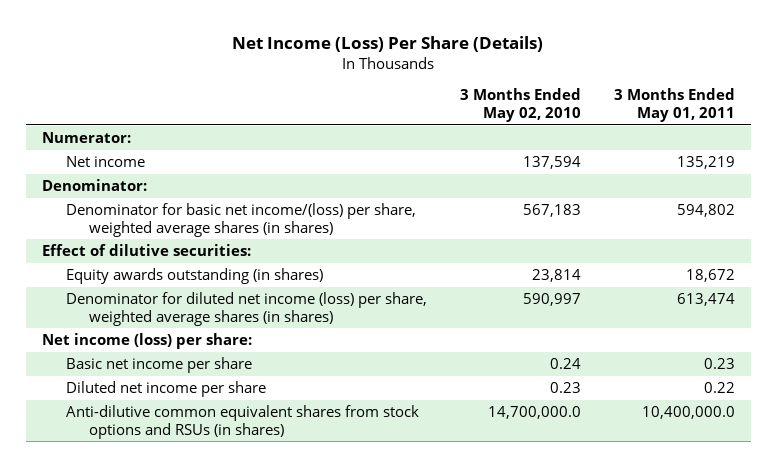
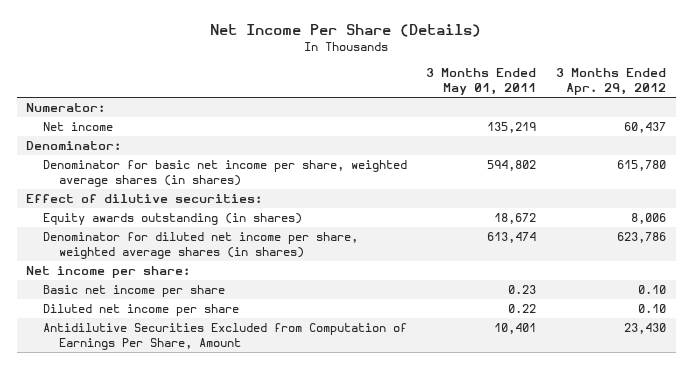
[232,35,544,52] Net Income (Loss) Per Share (Details) -> [210,24,482,38] Net Income Per Share (Details)
[459,88,581,123] 3 Months Ended May 02, 2010 -> none
none -> [555,68,666,96] 3 Months Ended Apr. 29, 2012
[65,203,416,237] Denominator for basic net income/(loss) per share, weighted average shares (in shares) -> [42,159,407,188] Denominator for basic net income per share, weighted average shares (in shares)
[65,292,427,326] Denominator for diluted net income (loss) per share, weighted average shares (in shares) -> [42,231,358,260] Denominator for diluted net income per share, weighted average shares (in shares)
[42,333,253,350] Net income (loss) per share: -> [26,265,191,278] Net income per share:
[65,405,419,439] Anti-dilutive common equivalent shares from stock options and RSUs (in shares) -> none
none -> [42,322,407,351] Antidilutive Securities Excluded from Computation of Earnings Per Share, Amount

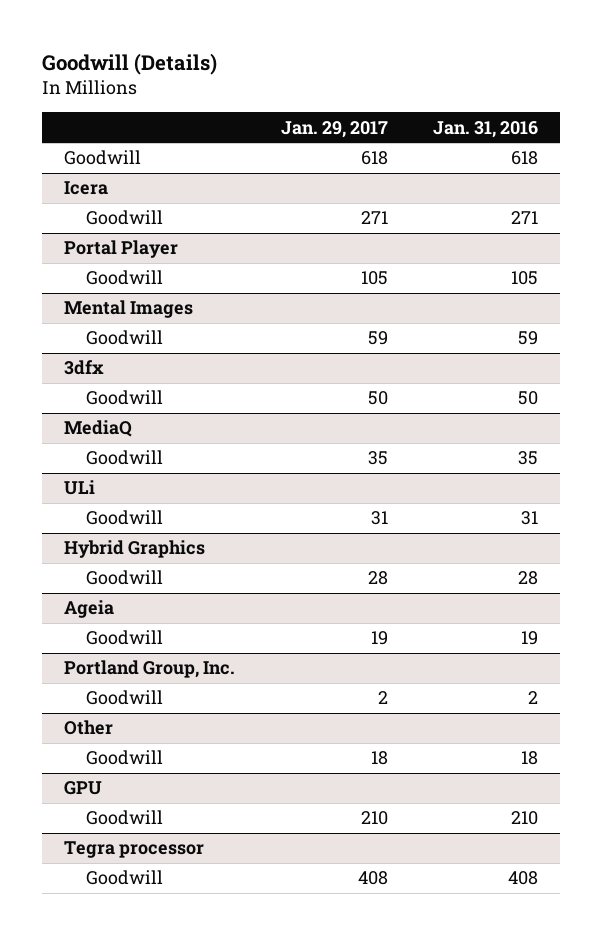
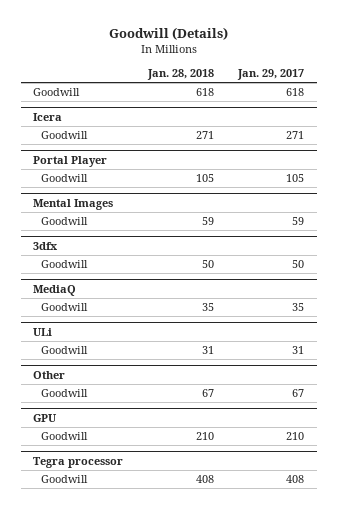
[432,120,538,138] Jan. 31, 2016 -> none
none -> [146,69,214,81] Jan. 28, 2018
[64,540,206,559] Hybrid Graphics -> none
[86,570,164,586] Goodwill -> none
[64,600,115,619] Ageia -> none
[86,630,164,646] Goodwill -> none
[64,660,236,679] Portland Group, Inc. -> none
[86,690,164,706] Goodwill -> none
[370,751,388,766] 18 -> [292,389,305,398] 67

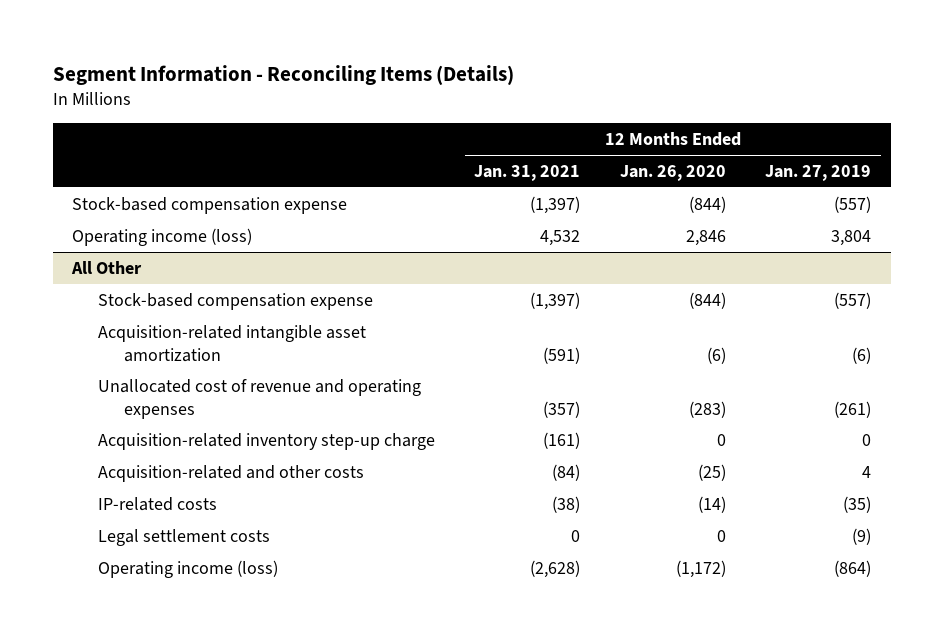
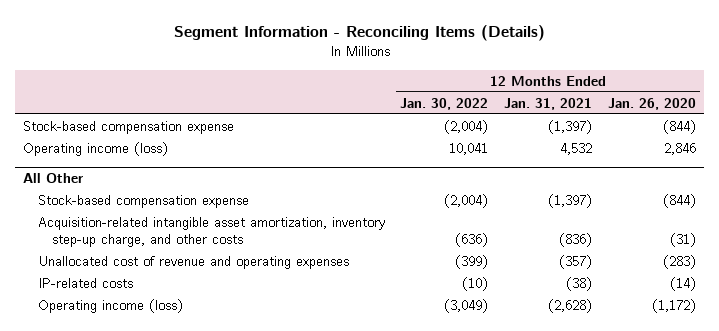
[765,164,872,181] Jan. 27, 2019 -> none
none -> [400,97,489,110] Jan. 30, 2022
[98,324,367,362] Acquisition-related intangible asset amortization -> none
none -> [37,216,385,248] Acquisition-related intangible asset amortization, inventory step-up charge, and other costs
[98,432,436,450] Acquisition-related inventory step-up charge -> none
[98,464,365,482] Acquisition-related and other costs -> none
[98,528,271,546] Legal settlement costs -> none

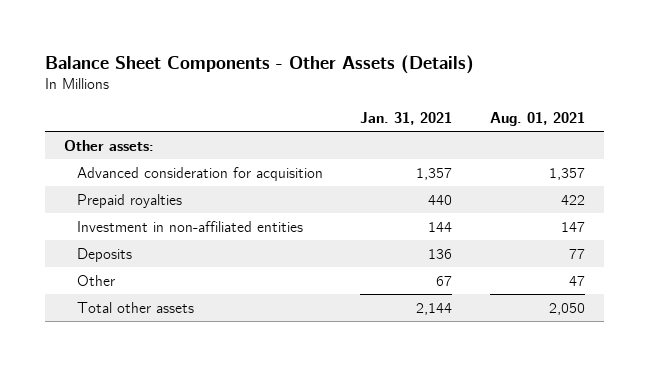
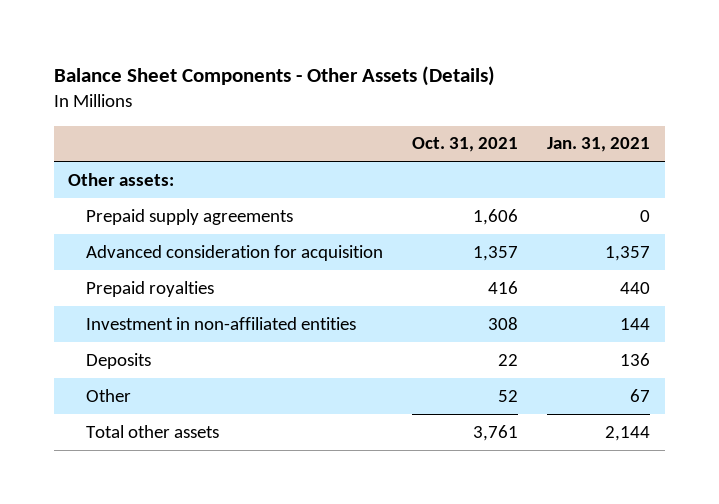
[490,112,586,127] Aug. 01, 2021 -> none
none -> [412,137,519,153] Oct. 31, 2021
none -> [86,208,294,225] Prepaid supply agreements

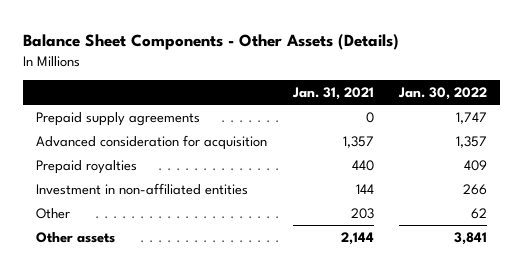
[412,137,519,153] Oct. 31, 2021 -> none
none -> [398,86,488,100] Jan. 30, 2022
[68,172,175,186] Other assets: -> none
[86,352,152,369] Deposits -> none
[630,388,651,402] 67 -> [350,207,374,219] 203
[86,424,220,438] Total other assets -> [36,231,116,243] Other assets

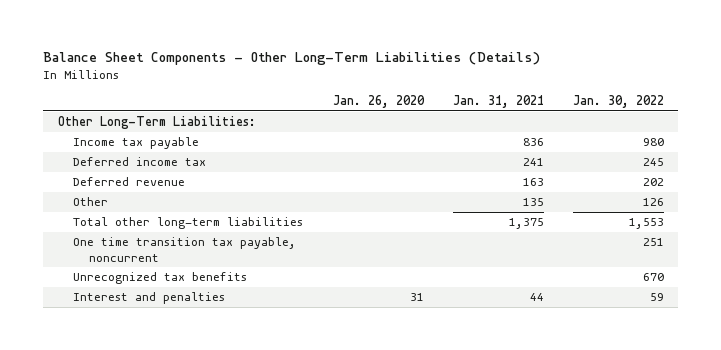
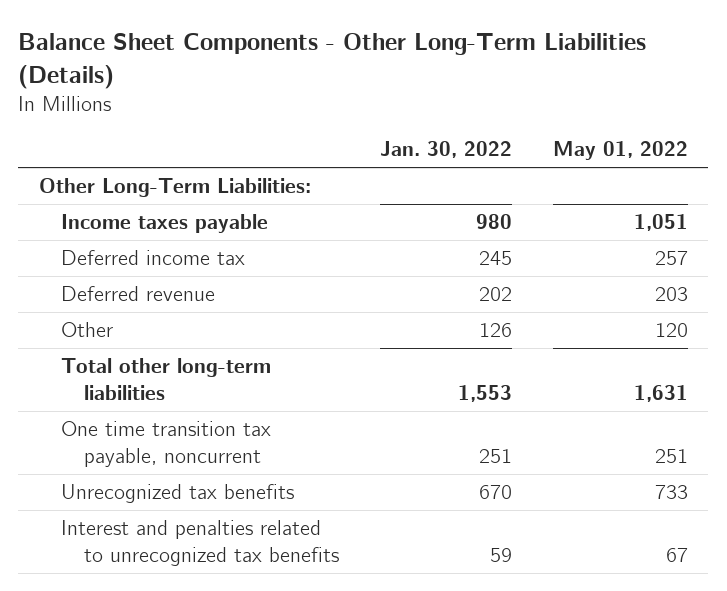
[332,95,425,109] Jan. 26, 2020 -> none
[452,95,544,109] Jan. 31, 2021 -> none
none -> [553,141,689,161] May 01, 2022
[73,137,200,150] Income tax payable -> [61,214,269,234] Income taxes payable
[73,292,226,305] Interest and penalties -> [61,520,340,566] Interest and penalties related to unrecognized tax benefits

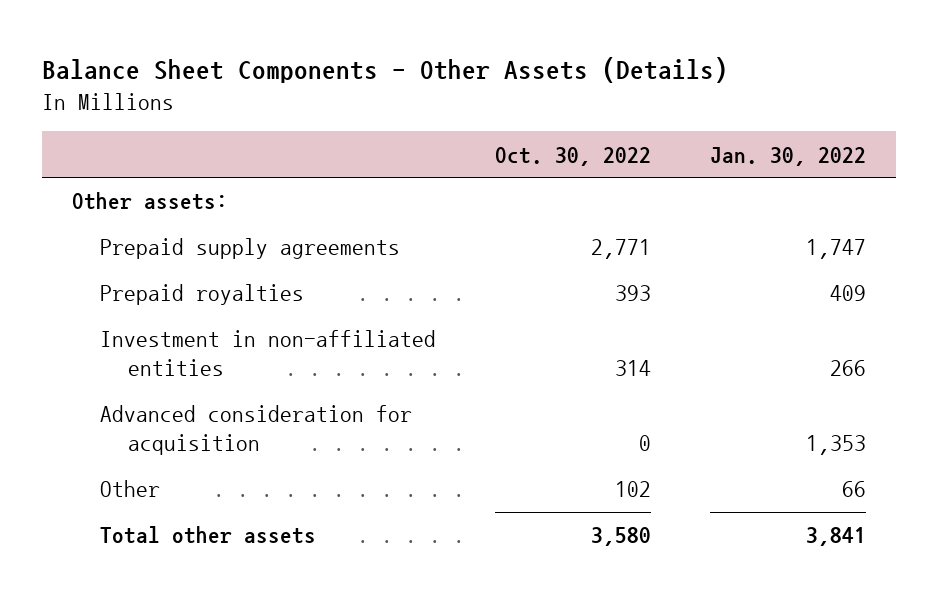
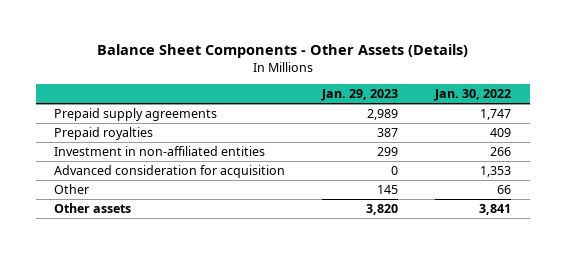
[494,146,651,166] Oct. 30, 2022 -> none
none -> [321,89,399,102] Jan. 29, 2023
[71,192,228,211] Other assets: -> none
[99,526,316,545] Total other assets -> [54,203,132,214] Other assets

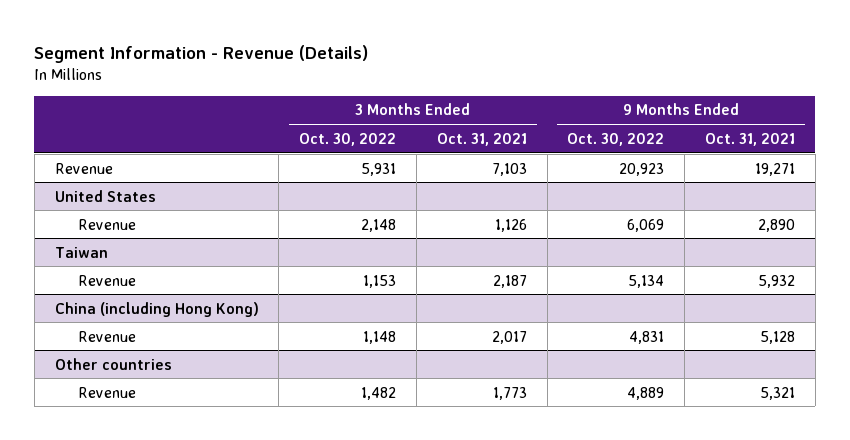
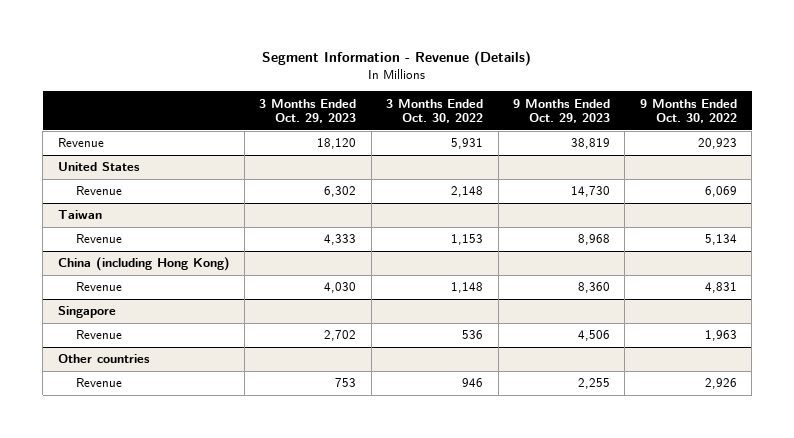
[436,132,527,146] Oct. 31, 2021 -> none
[704,132,795,146] Oct. 31, 2021 -> none
none -> [259,98,357,124] 3 Months Ended Oct. 29, 2023
none -> [512,98,610,124] 9 Months Ended Oct. 29, 2023
none -> [57,306,116,319] Singapore
none -> [75,330,122,340] Revenue
[361,386,397,400] 1,482 -> [462,378,484,388] 946
[627,386,665,400] 4,889 -> [704,378,737,390] 2,926

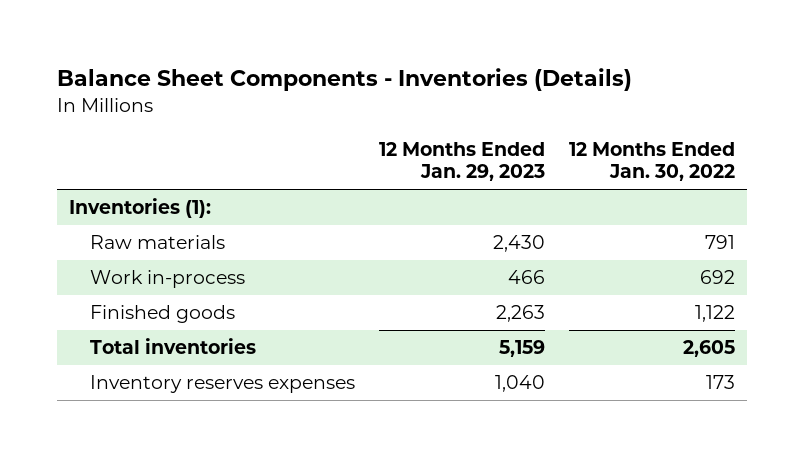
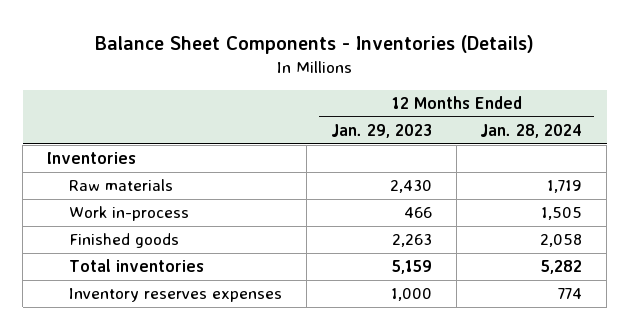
[569,141,736,182] 12 Months Ended Jan. 30, 2022 -> none
none -> [480,124,583,139] Jan. 28, 2024
[68,198,211,219] Inventories (1): -> [47,152,137,165] Inventories
[494,375,545,393] 1,040 -> [390,288,432,302] 1,000

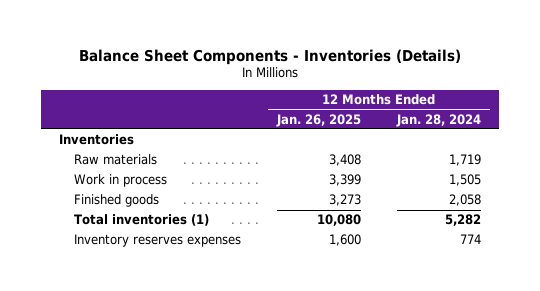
[330,124,432,139] Jan. 29, 2023 -> none
none -> [275,113,361,127] Jan. 26, 2025
[69,206,190,222] Work in-process -> [73,174,167,188] Work in process
[69,259,205,273] Total inventories -> [73,214,209,227] Total inventories (1)

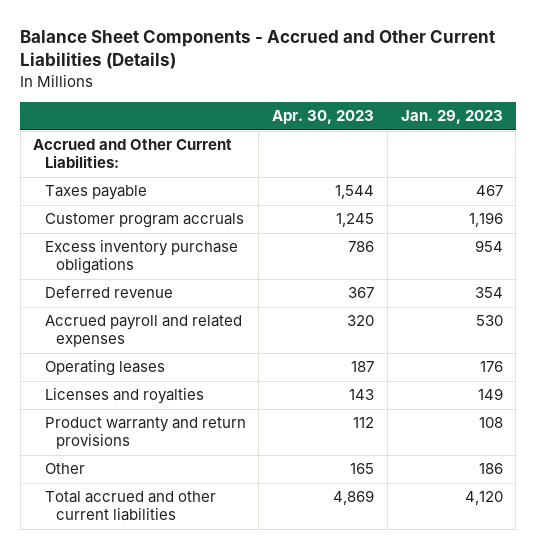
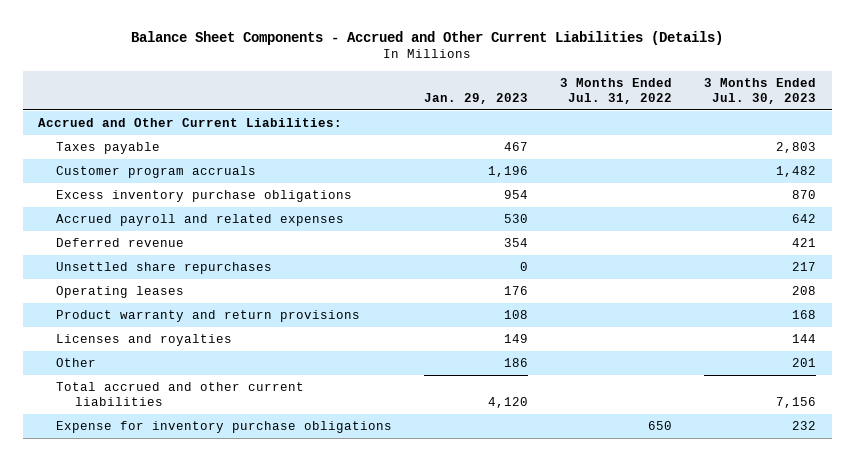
[272,110,375,125] Apr. 30, 2023 -> none
none -> [559,77,672,104] 3 Months Ended Jul. 31, 2022
none -> [703,77,816,104] 3 Months Ended Jul. 30, 2023
[44,285,173,299] Deferred revenue -> [56,238,185,248] Deferred revenue
none -> [56,262,273,275] Unsettled share repurchases
[44,387,204,405] Licenses and royalties -> [56,334,233,347] Licenses and royalties
none -> [56,421,393,434] Expense for inventory purchase obligations

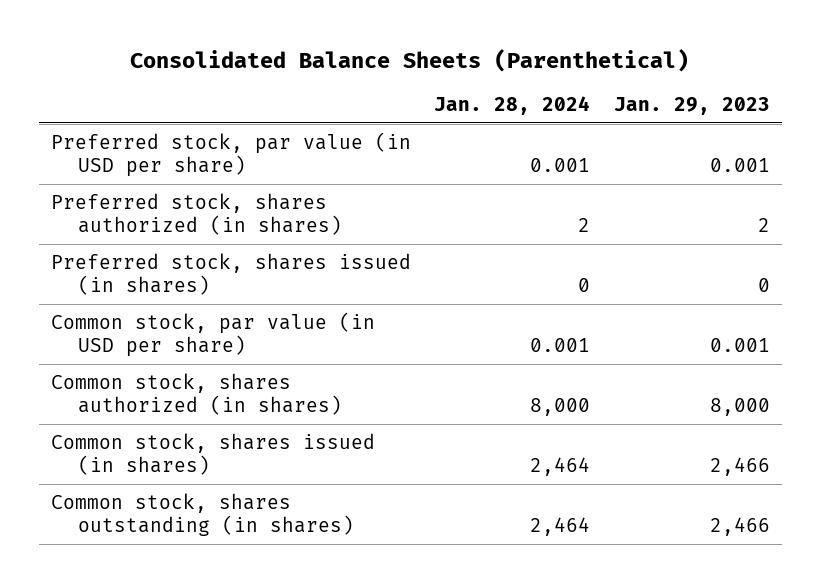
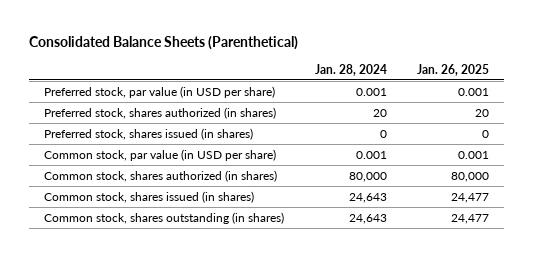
[613,97,770,116] Jan. 29, 2023 -> none
none -> [417,63,490,76] Jan. 26, 2025
[578,218,591,233] 2 -> [372,108,387,117] 20
[530,398,591,417] 8,000 -> [348,171,387,182] 80,000
[530,457,591,477] 2,464 -> [348,192,387,203] 24,643
[530,517,591,537] 2,464 -> [348,213,387,224] 24,643

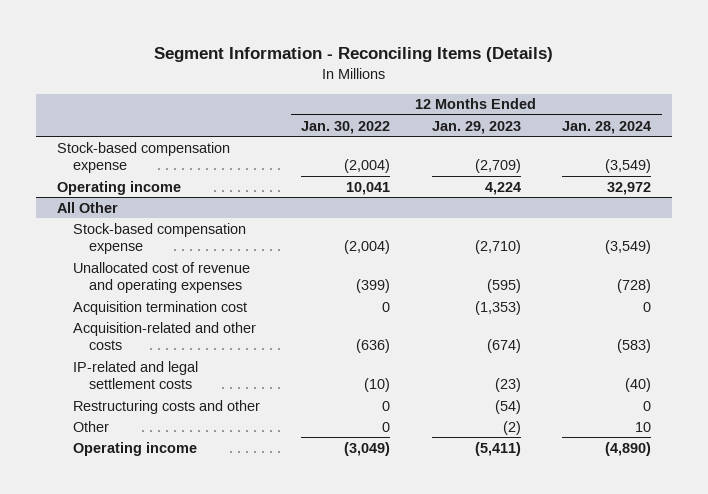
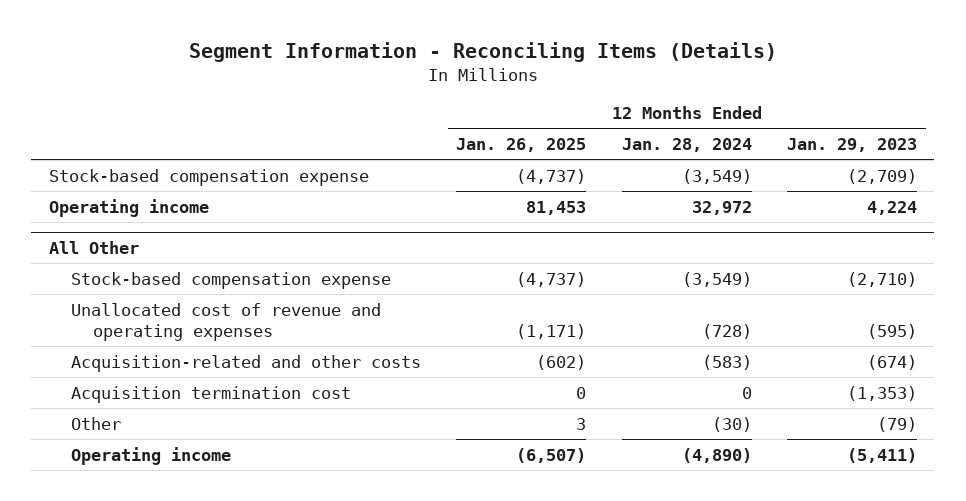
[301,120,391,134] Jan. 30, 2022 -> none
none -> [456,138,587,153] Jan. 26, 2025
[72,360,198,390] IP-related and legal settlement costs -> none
[72,399,260,414] Restructuring costs and other -> none
[72,300,247,315] Acquisition termination cost -> [71,385,352,403] Acquisition termination cost
[502,420,521,435] (2) -> [876,416,917,432] (79)
[635,421,652,432] 10 -> [711,416,752,432] (30)

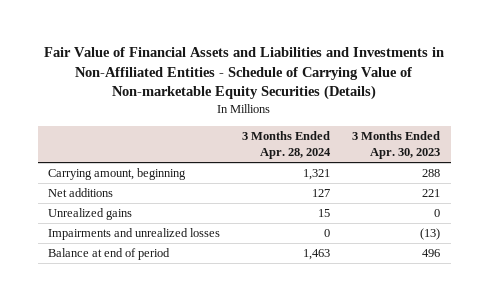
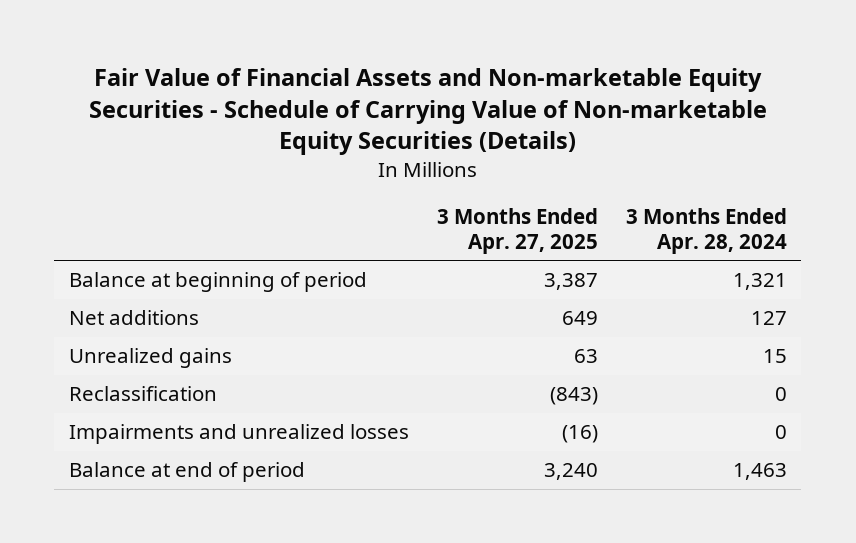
[44,47,445,101] Fair Value of Financial Assets and Liabilities and Investments in Non-Affiliated Entities - Schedule of Carrying Value of Non-marketable Equity Securities (Details) -> [88,68,767,156] Fair Value of Financial Assets and Non-marketable Equity Securities - Schedule of Carrying Value of Non-marketable Equity Securities (Details)
[352,131,441,160] 3 Months Ended Apr. 30, 2023 -> none
none -> [436,207,598,254] 3 Months Ended Apr. 27, 2025
[48,168,187,181] Carrying amount, beginning -> [68,272,367,293] Balance at beginning of period
none -> [68,386,217,402] Reclassification

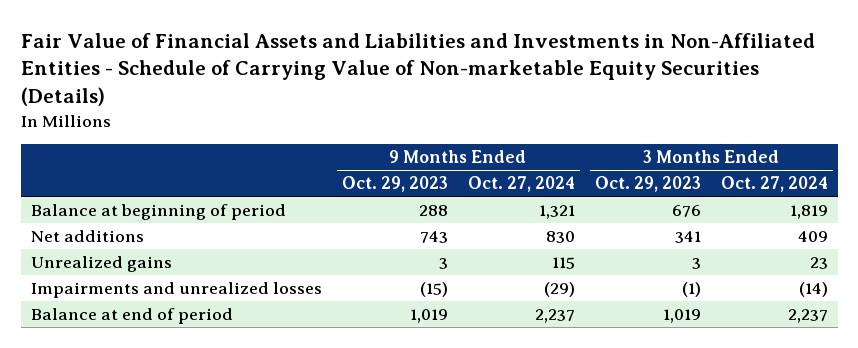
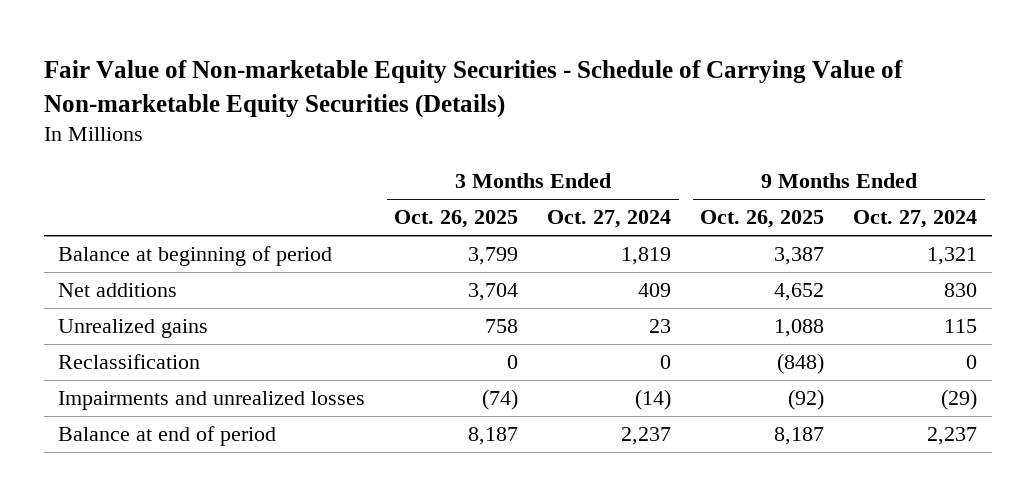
[20,33,815,106] Fair Value of Financial Assets and Liabilities and Investments in Non-Affiliated Entities - Schedule of Carrying Value of Non-marketable Equity Securities (Details) -> [43,59,903,118] Fair Value of Non-marketable Equity Securities - Schedule of Carrying Value of Non-marketable Equity Securities (Details)
[341,176,448,193] Oct. 29, 2023 -> none
[594,176,701,193] Oct. 29, 2023 -> none
none -> [394,210,519,229] Oct. 26, 2025
none -> [700,210,825,229] Oct. 26, 2025
none -> [58,354,201,370] Reclassification

